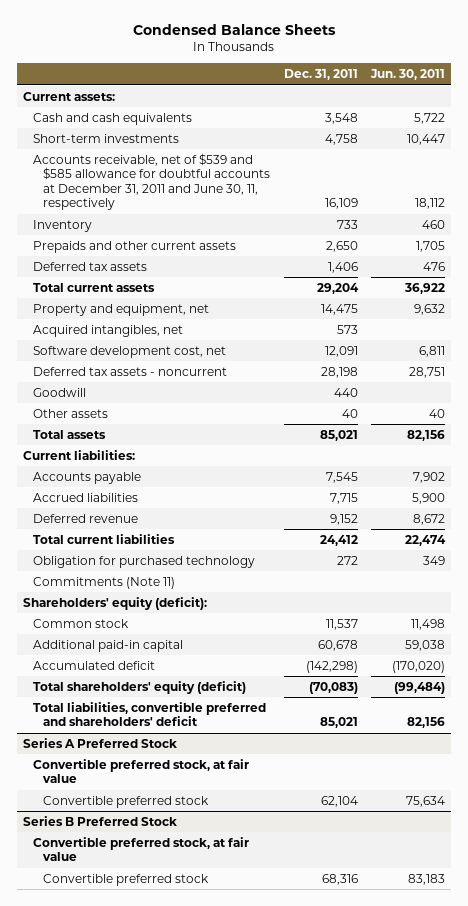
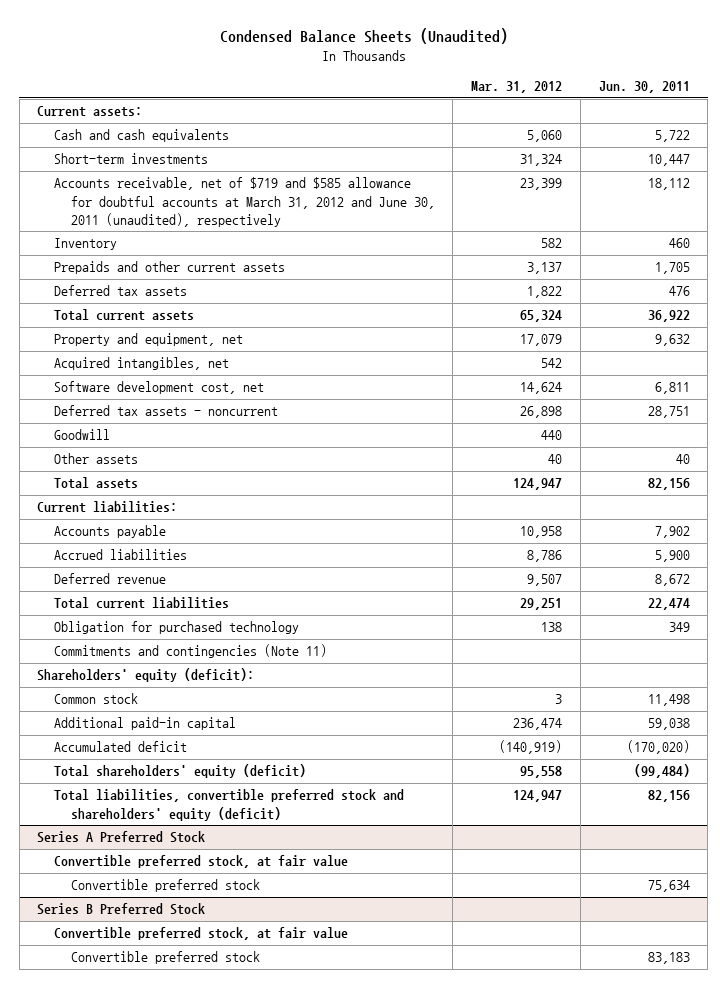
[132,24,336,36] Condensed Balance Sheets -> [219,28,508,45] Condensed Balance Sheets (Unaudited)
[283,69,358,81] Dec. 31, 2011 -> none
none -> [471,81,563,94] Mar. 31, 2012
[33,152,271,211] Accounts receivable, net of $539 and $585 allowance for doubtful accounts at December 31, 2011 and June 30, 11, respectively -> [54,177,435,227] Accounts receivable, net of $719 and $585 allowance for doubtful accounts at March 31, 2012 and June 30, 2011 (unaudited), respectively
[33,576,176,589] Commitments (Note 11) -> [54,644,328,659] Commitments and contingencies (Note 11)
[33,701,267,727] Total liabilities, convertible preferred and shareholders' deficit -> [54,789,405,821] Total liabilities, convertible preferred stock and shareholders' equity (deficit)

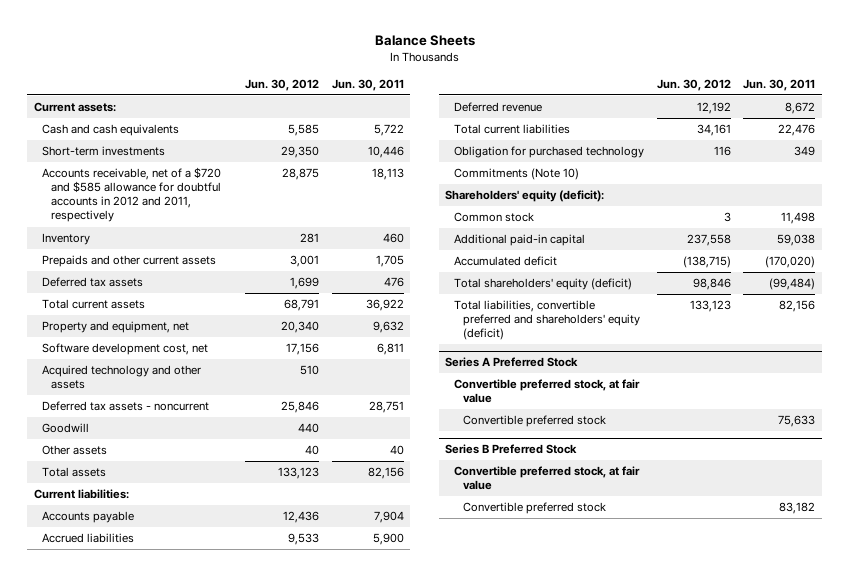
[219,28,508,45] Condensed Balance Sheets (Unaudited) -> [374,35,475,47] Balance Sheets
[471,81,563,94] Mar. 31, 2012 -> none
none -> [245,78,320,91] Jun. 30, 2012
[647,154,690,167] 10,447 -> [367,146,404,159] 10,446
[54,177,435,227] Accounts receivable, net of $719 and $585 allowance for doubtful accounts at March 31, 2012 and June 30, 2011 (unaudited), respectively -> [42,167,222,223] Accounts receivable, net of a $720 and $585 allowance for doubtful accounts in 2012 and 2011, respectively
[647,178,690,191] 18,112 -> [371,168,404,181] 18,113
[54,357,230,371] Acquired intangibles, net -> none
none -> [42,365,202,390] Acquired technology and other assets
[654,526,690,539] 7,902 -> [373,511,404,524] 7,904
[647,598,690,611] 22,474 -> [778,124,816,137] 22,476
[54,644,328,659] Commitments and contingencies (Note 11) -> [453,168,579,181] Commitments (Note 10)
[54,789,405,821] Total liabilities, convertible preferred stock and shareholders' equity (deficit) -> [453,300,640,341] Total liabilities, convertible preferred and shareholders' equity (deficit)
[647,880,690,893] 75,634 -> [778,415,816,428] 75,633
[647,952,690,965] 83,183 -> [779,502,816,515] 83,182

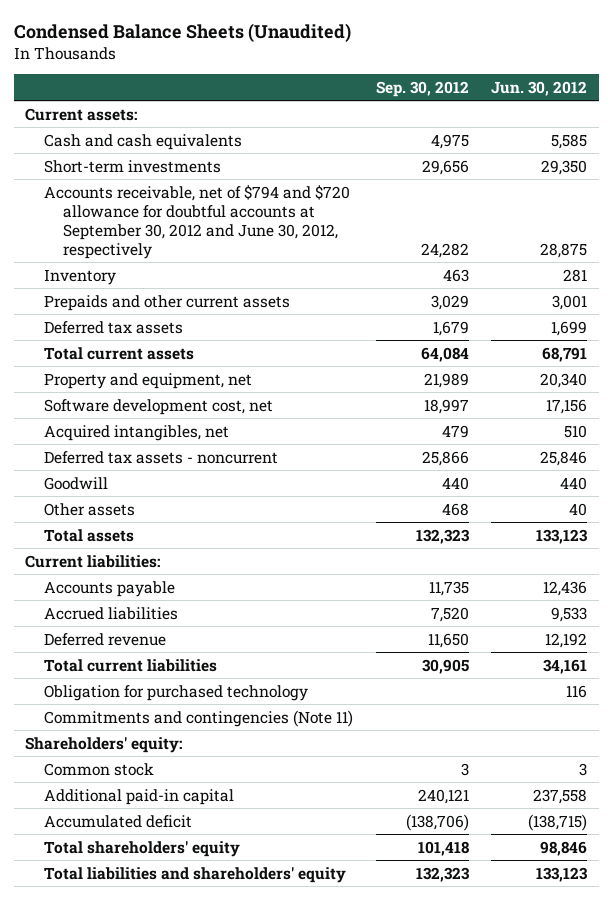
[374,35,475,47] Balance Sheets -> [13,22,351,42] Condensed Balance Sheets (Unaudited)
[331,78,404,91] Jun. 30, 2011 -> none
none -> [375,80,469,97] Sep. 30, 2012
[42,167,222,223] Accounts receivable, net of a $720 and $585 allowance for doubtful accounts in 2012 and 2011, respectively -> [44,184,351,260] Accounts receivable, net of $794 and $720 allowance for doubtful accounts at September 30, 2012 and June 30, 2012, respectively
[42,365,202,390] Acquired technology and other assets -> none
none -> [44,424,230,441] Acquired intangibles, net
[453,168,579,181] Commitments (Note 10) -> [44,709,354,727] Commitments and contingencies (Note 11)
[445,190,605,203] Shareholders' equity (deficit): -> [25,736,183,753] Shareholders' equity:
[445,357,579,368] Series A Preferred Stock -> none
[453,379,640,404] Convertible preferred stock, at fair value -> none
[462,415,606,428] Convertible preferred stock -> none
[445,444,578,455] Series B Preferred Stock -> none
[453,466,640,491] Convertible preferred stock, at fair value -> none
[462,502,606,515] Convertible preferred stock -> none
[453,278,632,291] Total shareholders' equity (deficit) -> [44,840,241,857] Total shareholders' equity
[453,300,640,341] Total liabilities, convertible preferred and shareholders' equity (deficit) -> [44,866,347,883] Total liabilities and shareholders' equity

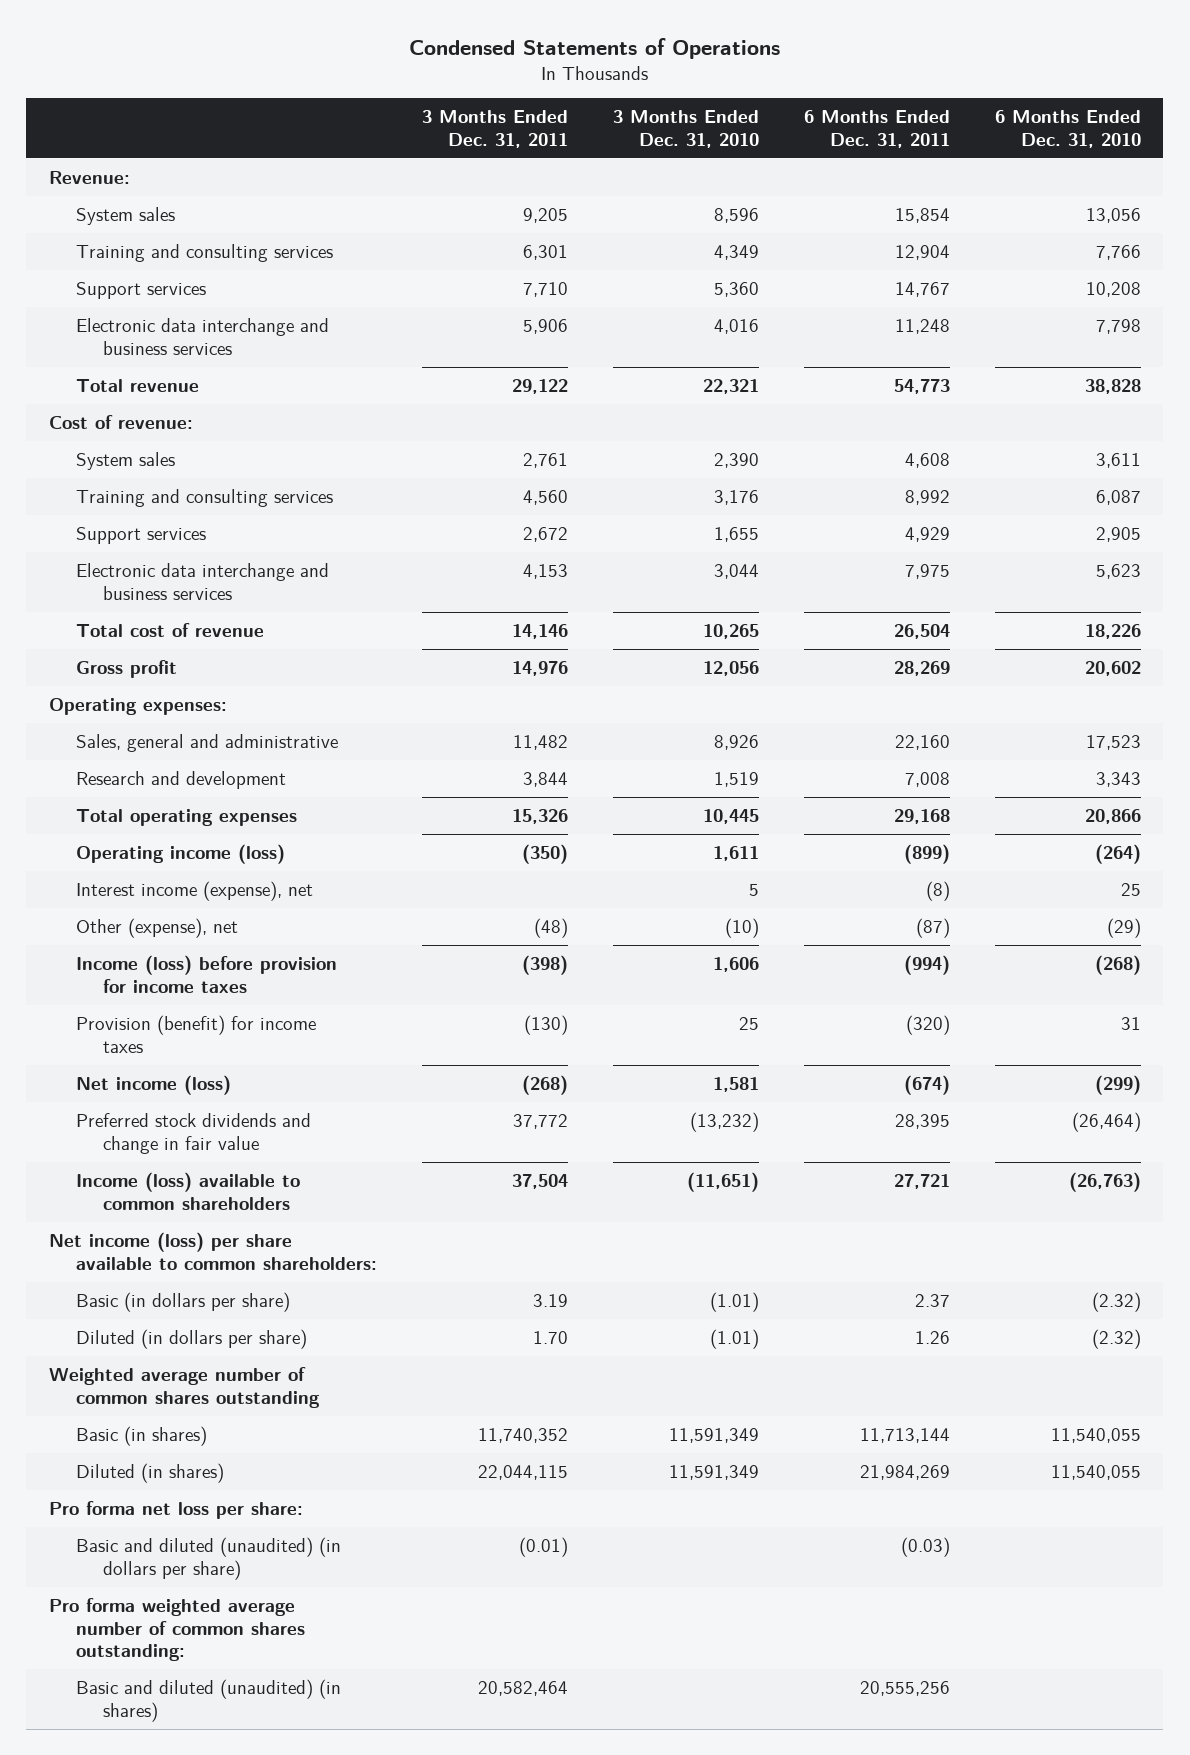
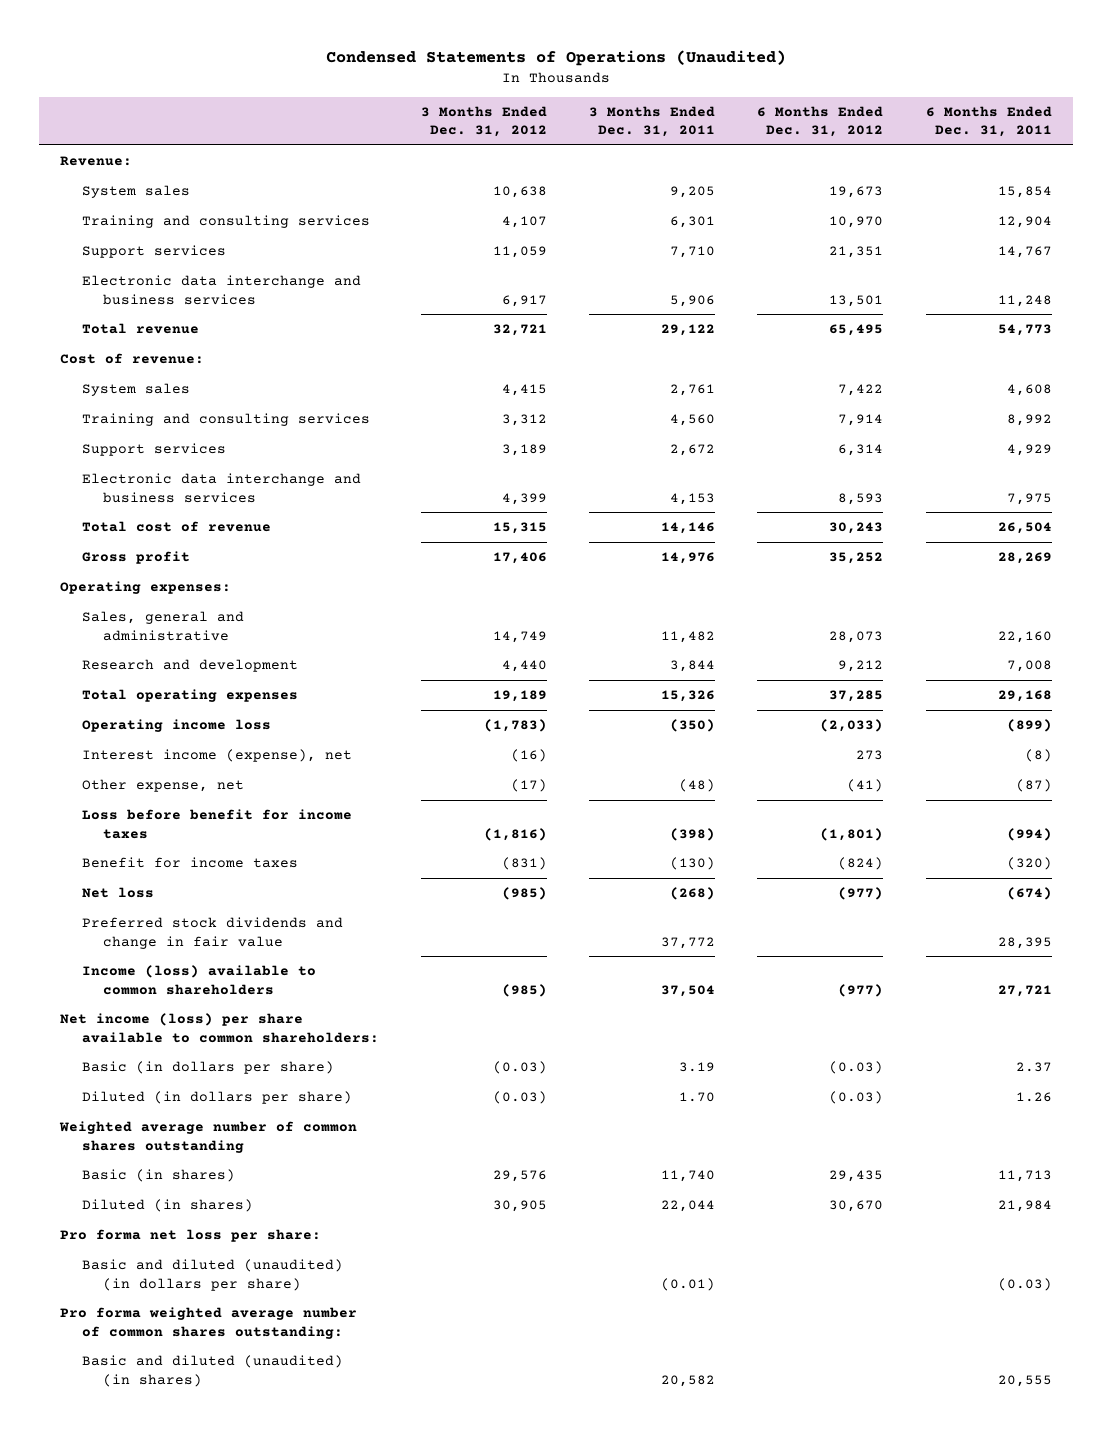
[408,37,780,59] Condensed Statements of Operations -> [326,50,787,67] Condensed Statements of Operations (Unaudited)
[612,110,759,148] 3 Months Ended Dec. 31, 2010 -> none
[994,110,1141,148] 6 Months Ended Dec. 31, 2010 -> none
none -> [420,105,547,138] 3 Months Ended Dec. 31, 2012
none -> [757,105,884,138] 6 Months Ended Dec. 31, 2012
[76,843,286,864] Operating income (loss) -> [81,719,271,733] Operating income loss
[76,917,239,938] Other (expense), net -> [81,779,244,793] Other expense, net
[76,954,338,993] Income (loss) before provision for income taxes -> [81,809,352,839] Loss before benefit for income taxes
[76,1014,317,1053] Provision (benefit) for income taxes -> [81,857,298,869] Benefit for income taxes
[76,1074,232,1095] Net income (loss) -> [81,887,154,899] Net loss
[478,1427,569,1443] 11,740,352 -> [661,1170,716,1183] 11,740
[859,1427,950,1443] 11,713,144 -> [997,1170,1052,1183] 11,713
[478,1464,569,1480] 22,044,115 -> [661,1200,716,1213] 22,044
[859,1464,950,1480] 21,984,269 -> [997,1200,1052,1213] 21,984
[478,1680,569,1696] 20,582,464 -> [661,1374,716,1387] 20,582
[859,1680,950,1696] 20,555,256 -> [997,1374,1052,1387] 20,555

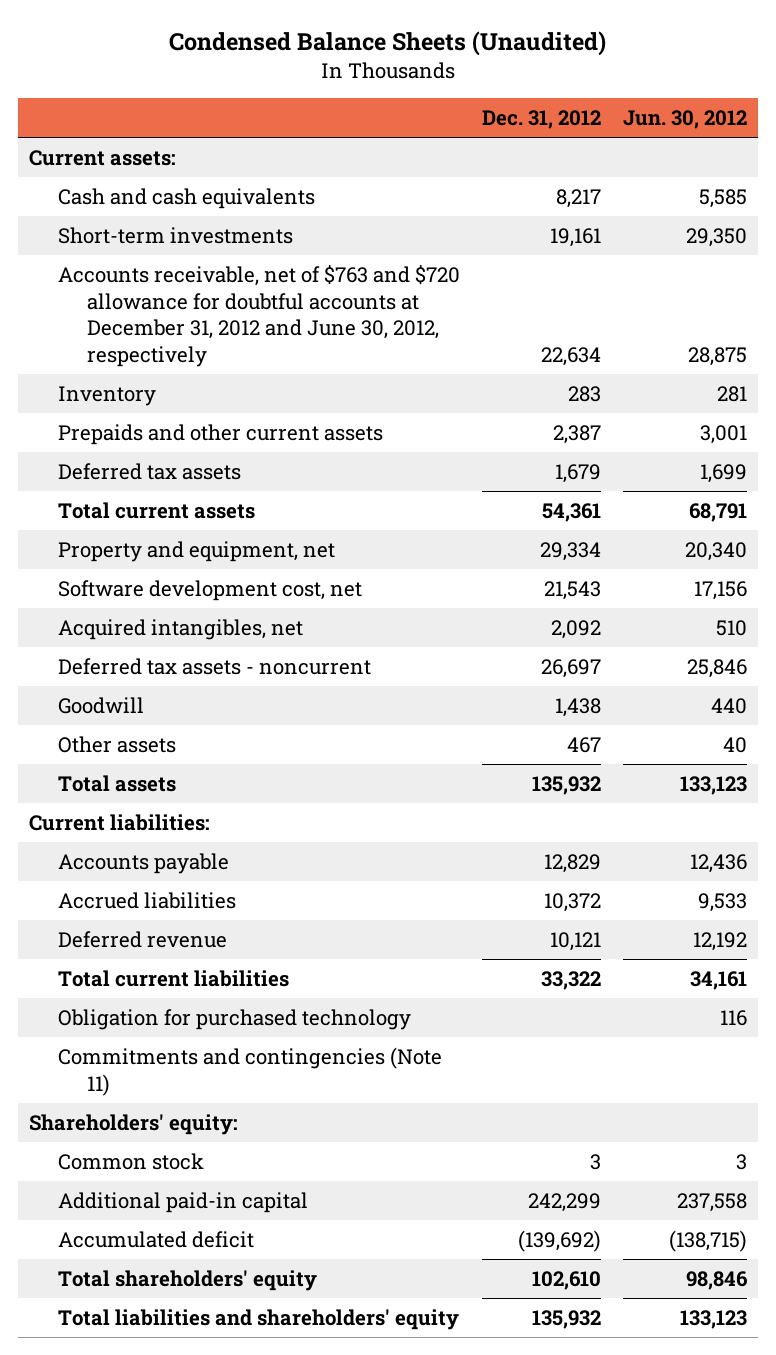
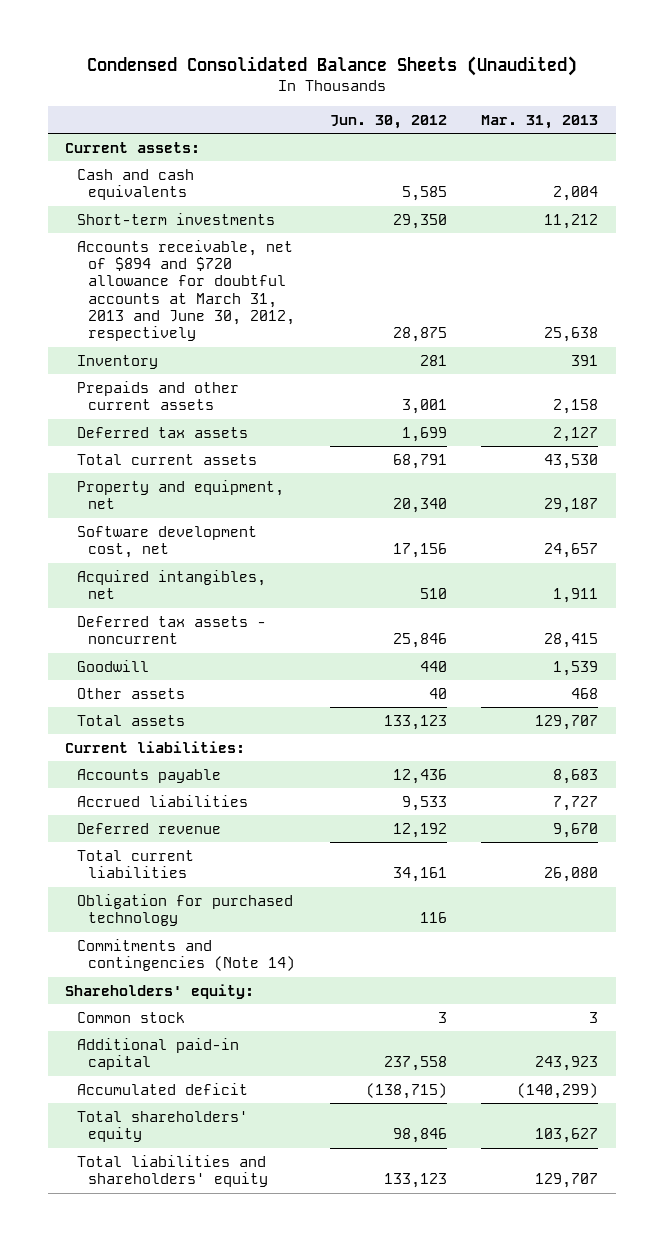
[169,30,607,56] Condensed Balance Sheets (Unaudited) -> [86,55,577,76] Condensed Consolidated Balance Sheets (Unaudited)
[482,110,602,130] Dec. 31, 2012 -> none
none -> [481,114,599,129] Mar. 31, 2013
[58,264,461,367] Accounts receivable, net of $763 and $720 allowance for doubtful accounts at December 31, 2012 and June 30, 2012, respectively -> [76,239,296,342] Accounts receivable, net of $894 and $720 allowance for doubtful accounts at March 31, 2013 and June 30, 2012, respectively
[58,1046,443,1096] Commitments and contingencies (Note 11) -> [76,938,296,972] Commitments and contingencies (Note 14)

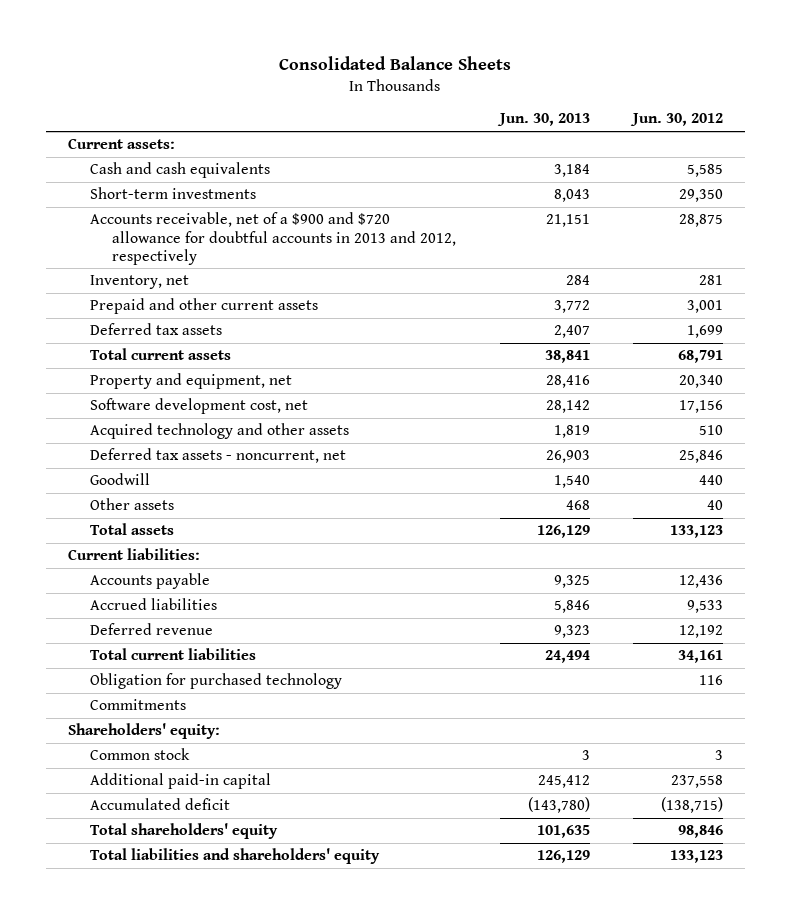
[86,55,577,76] Condensed Consolidated Balance Sheets (Unaudited) -> [279,55,512,70] Consolidated Balance Sheets
[481,114,599,129] Mar. 31, 2013 -> none
none -> [496,113,590,127] Jun. 30, 2013
[76,239,296,342] Accounts receivable, net of $894 and $720 allowance for doubtful accounts at March 31, 2013 and June 30, 2012, respectively -> [89,212,457,265] Accounts receivable, net of a $900 and $720 allowance for doubtful accounts in 2013 and 2012, respectively
[76,354,158,369] Inventory -> [89,275,189,290] Inventory, net
[76,380,239,411] Prepaids and other current assets -> [89,298,318,315] Prepaid and other current assets
[76,569,266,600] Acquired intangibles, net -> none
none -> [89,423,349,440] Acquired technology and other assets
[76,615,266,645] Deferred tax assets - noncurrent -> [89,448,346,464] Deferred tax assets - noncurrent, net
[76,938,296,972] Commitments and contingencies (Note 14) -> [89,699,186,711] Commitments

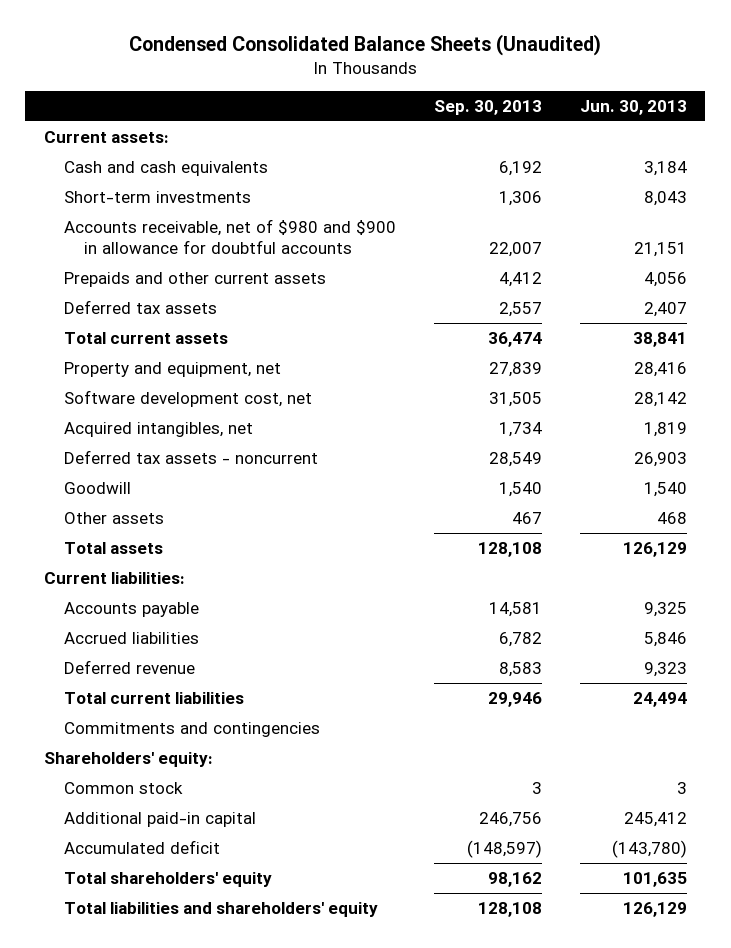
[279,55,512,70] Consolidated Balance Sheets -> [129,34,602,57] Condensed Consolidated Balance Sheets (Unaudited)
[629,113,723,127] Jun. 30, 2012 -> none
none -> [433,99,542,115] Sep. 30, 2013
[89,275,189,290] Inventory, net -> none
[89,212,457,265] Accounts receivable, net of a $900 and $720 allowance for doubtful accounts in 2013 and 2012, respectively -> [64,218,397,255] Accounts receivable, net of $980 and $900 in allowance for doubtful accounts
[89,298,318,315] Prepaid and other current assets -> [64,271,327,287] Prepaids and other current assets
[553,300,590,314] 3,772 -> [643,271,687,287] 4,056
[89,423,349,440] Acquired technology and other assets -> [64,421,254,437] Acquired intangibles, net
[89,448,346,464] Deferred tax assets - noncurrent, net -> [64,449,319,464] Deferred tax assets - noncurrent
[89,673,342,690] Obligation for purchased technology -> none
[89,699,186,711] Commitments -> [64,721,321,737] Commitments and contingencies

